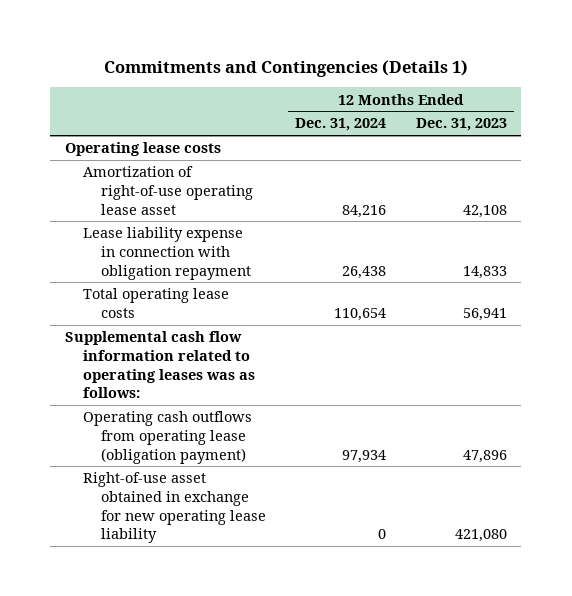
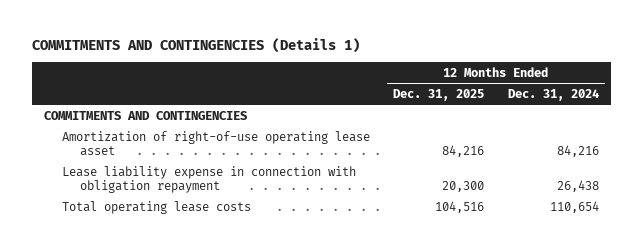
[103,59,468,77] Commitments and Contingencies (Details 1) -> [31,38,360,54] COMMITMENTS AND CONTINGENCIES (Details 1)
[415,118,507,132] Dec. 31, 2023 -> none
none -> [393,88,485,101] Dec. 31, 2025
[65,142,222,157] Operating lease costs -> none
none -> [43,110,247,120] COMMITMENTS AND CONTINGENCIES
[65,331,255,399] Supplemental cash flow information related to operating leases was as follows: -> none
[82,411,252,464] Operating cash outflows from operating lease (obligation payment) -> none
[82,472,266,544] Right-of-use asset obtained in exchange for new operating lease liability -> none

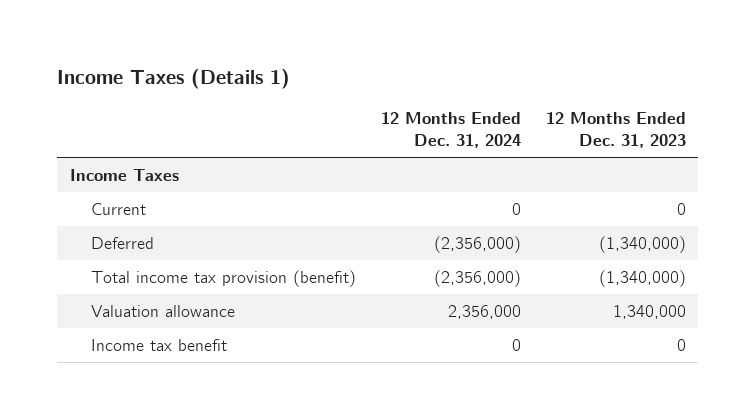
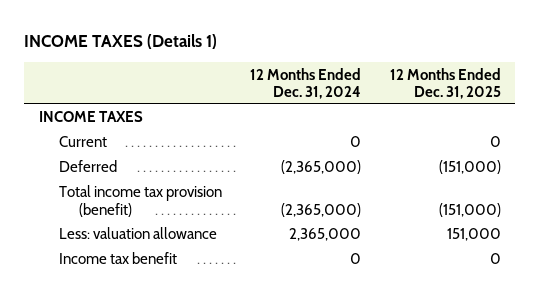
[57,69,291,90] Income Taxes (Details 1) -> [24,34,218,50] INCOME TAXES (Details 1)
[545,112,686,149] 12 Months Ended Dec. 31, 2023 -> none
none -> [389,67,501,99] 12 Months Ended Dec. 31, 2025
[69,168,179,181] Income Taxes -> [38,111,143,123] INCOME TAXES
[433,235,521,253] (2,356,000) -> [281,160,362,175] (2,365,000)
[433,269,521,287] (2,356,000) -> [281,202,362,217] (2,365,000)
[90,304,235,317] Valuation allowance -> [58,227,217,240] Less: valuation allowance
[447,304,521,319] 2,356,000 -> [289,228,362,242] 2,365,000

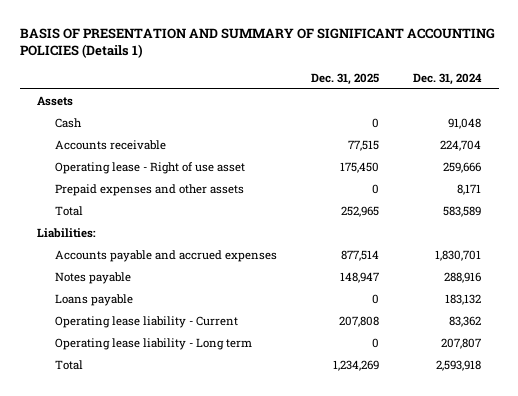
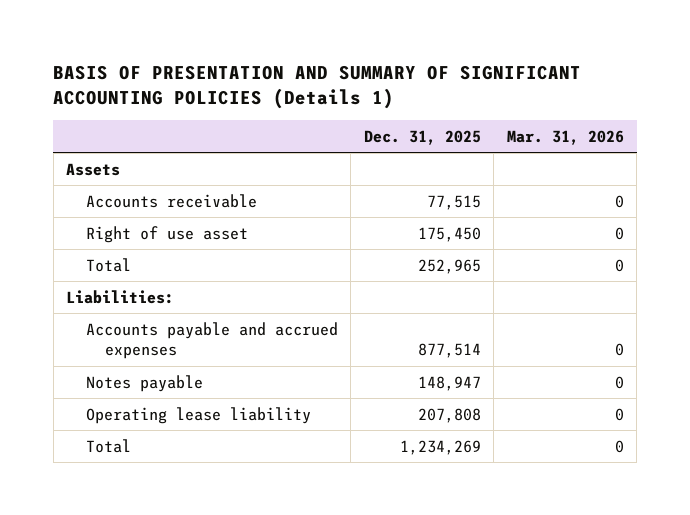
[413,72,483,85] Dec. 31, 2024 -> none
none -> [506,129,624,145] Mar. 31, 2026
[54,118,82,129] Cash -> none
[54,184,244,197] Prepaid expenses and other assets -> none
[54,162,245,175] Operating lease - Right of use asset -> [85,225,248,243] Right of use asset
[54,294,133,307] Loans payable -> none
[54,338,252,351] Operating lease liability - Long term -> none
[54,316,238,329] Operating lease liability - Current -> [85,406,311,424] Operating lease liability

